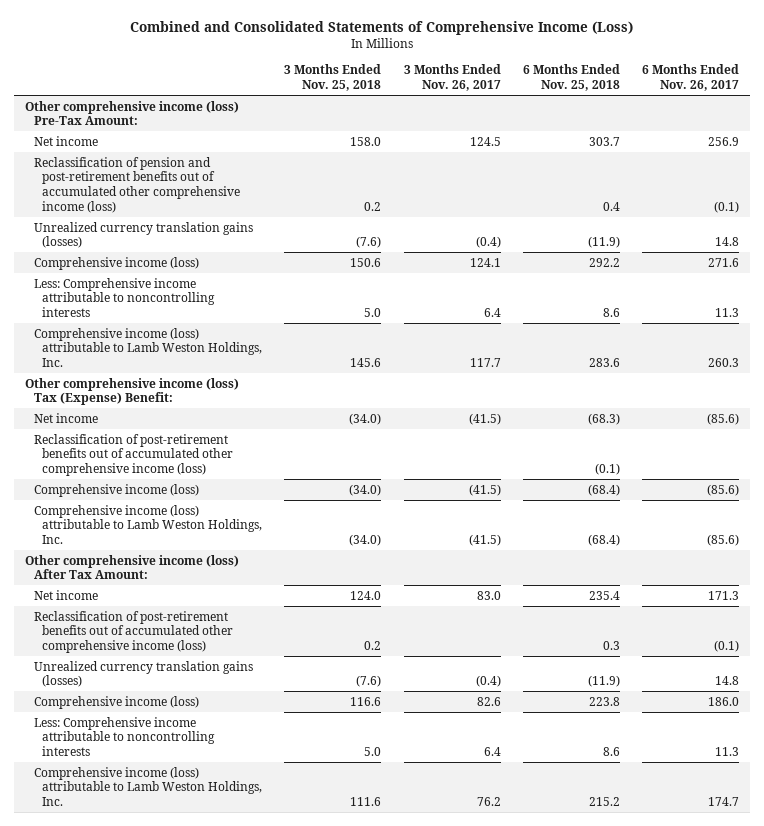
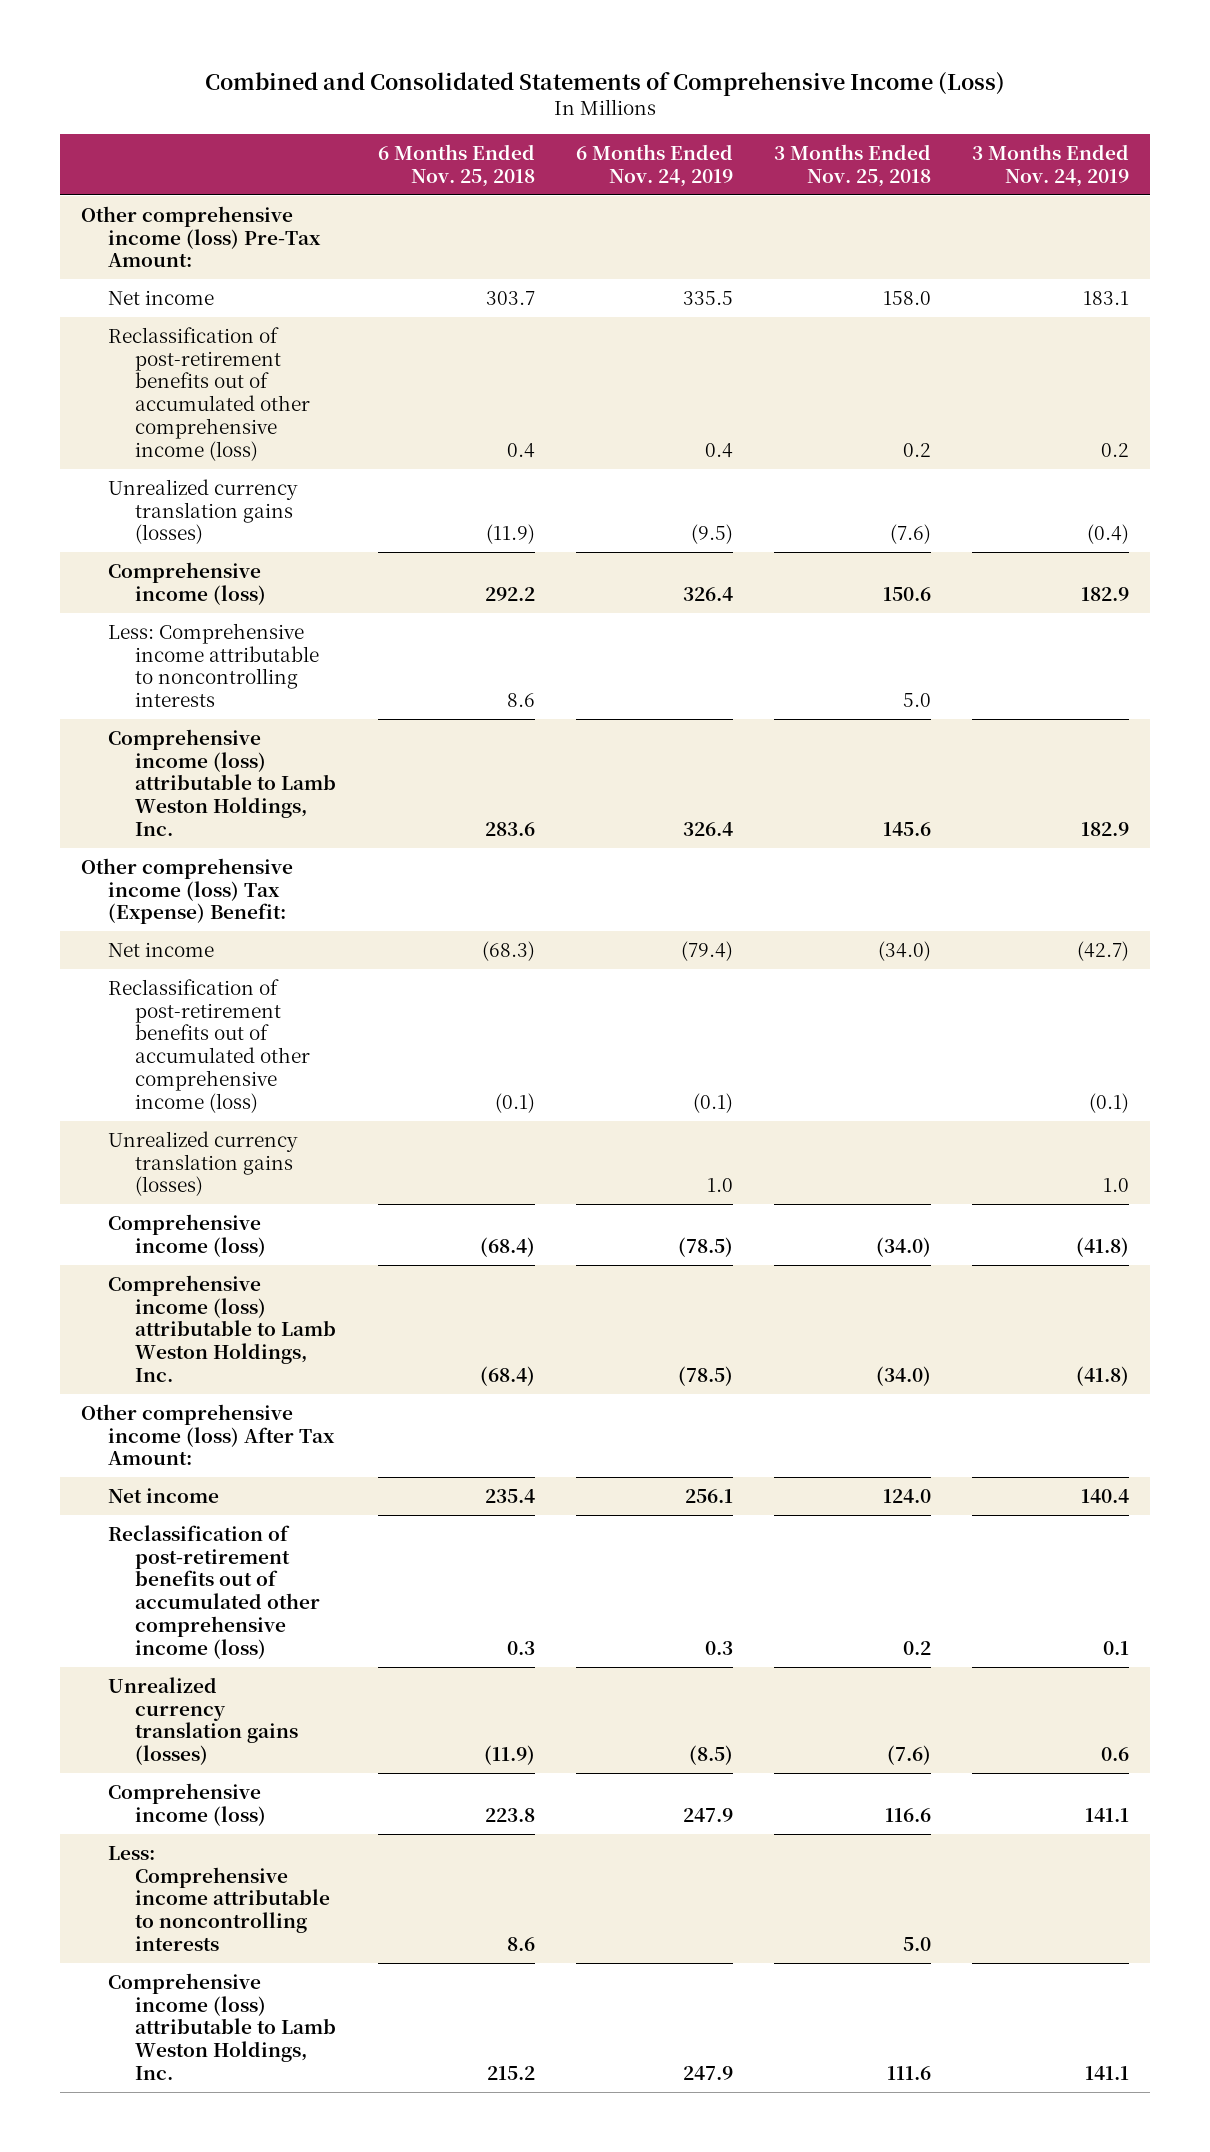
[403,64,501,92] 3 Months Ended Nov. 26, 2017 -> none
[642,64,740,92] 6 Months Ended Nov. 26, 2017 -> none
none -> [575,143,733,187] 6 Months Ended Nov. 24, 2019
none -> [972,143,1130,187] 3 Months Ended Nov. 24, 2019
[33,156,241,213] Reclassification of pension and post-retirement benefits out of accumulated other comprehensive income (loss) -> [108,326,311,461] Reclassification of post-retirement benefits out of accumulated other comprehensive income (loss)
none -> [108,1130,299,1197] Unrealized currency translation gains (losses)

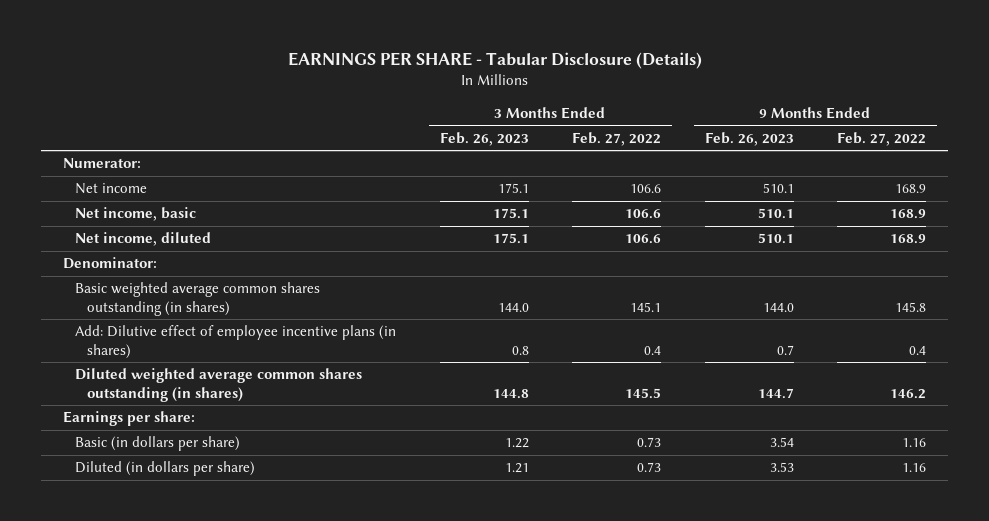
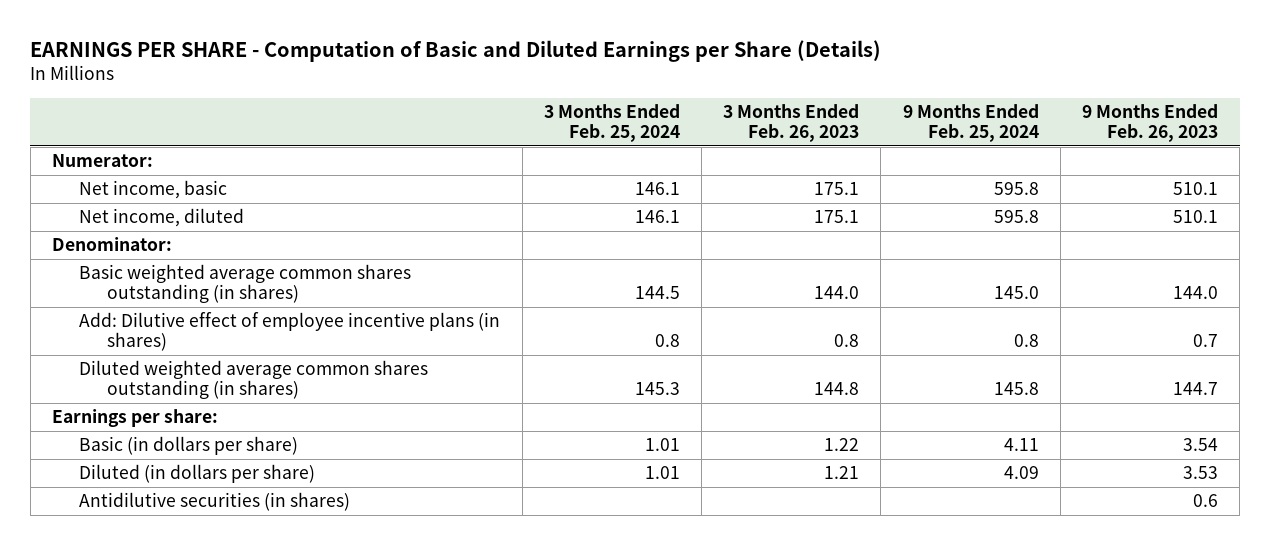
[287,51,702,69] EARNINGS PER SHARE - Tabular Disclosure (Details) -> [30,39,882,62] EARNINGS PER SHARE - Computation of Basic and Diluted Earnings per Share (Details)
[572,131,662,146] Feb. 27, 2022 -> none
[837,131,927,146] Feb. 27, 2022 -> none
none -> [543,103,680,142] 3 Months Ended Feb. 25, 2024
none -> [902,103,1039,142] 9 Months Ended Feb. 25, 2024
[74,183,147,195] Net income -> none
none -> [79,492,351,512] Antidilutive securities (in shares)

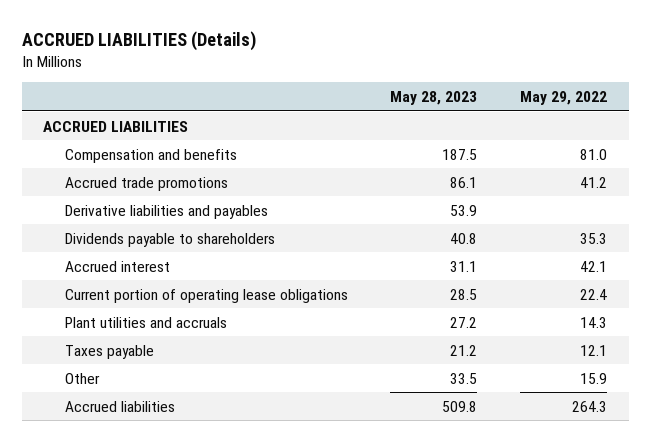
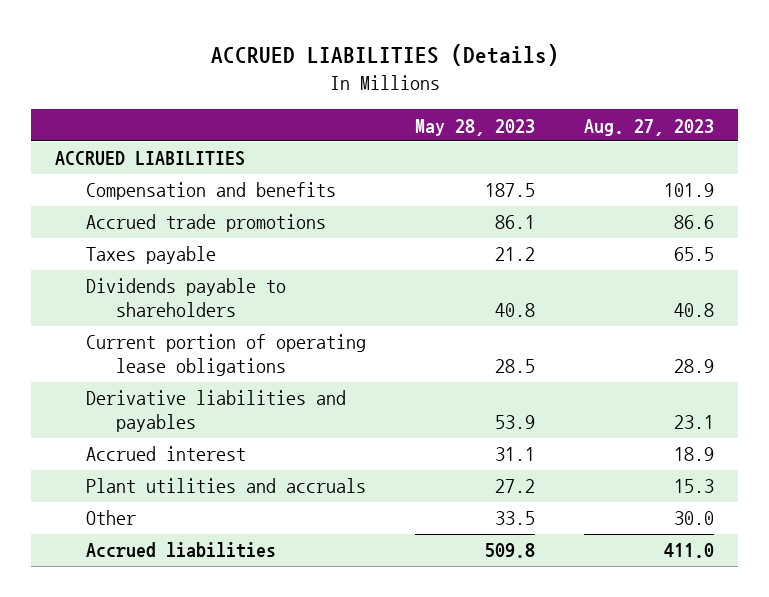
[520,91,608,106] May 29, 2022 -> none
none -> [583,118,714,136] Aug. 27, 2023
[64,344,154,359] Taxes payable -> [85,246,216,265] Taxes payable
[64,204,268,219] Derivative liabilities and payables -> [85,390,346,433] Derivative liabilities and payables
[64,260,170,272] Accrued interest -> [85,446,246,462] Accrued interest

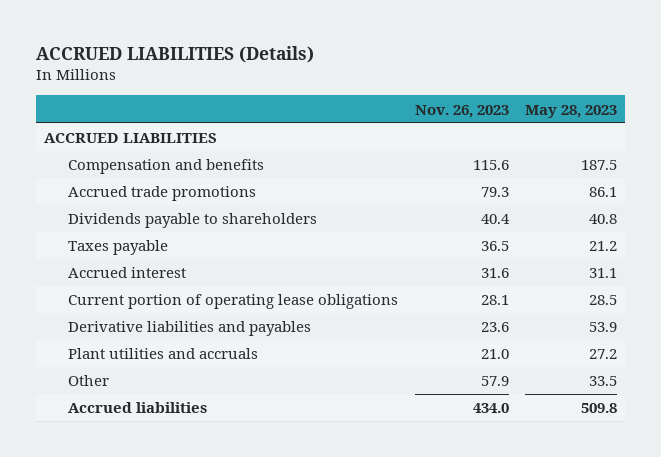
[583,118,714,136] Aug. 27, 2023 -> none
none -> [414,104,509,118] Nov. 26, 2023
[85,246,216,265] Taxes payable -> [68,240,169,256] Taxes payable
[85,446,246,462] Accrued interest -> [68,267,187,279] Accrued interest

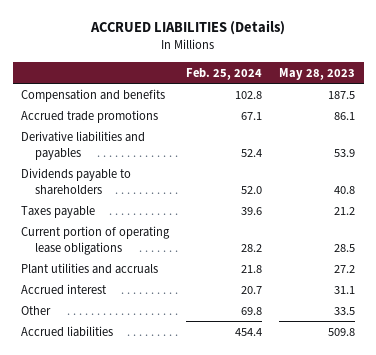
[414,104,509,118] Nov. 26, 2023 -> none
none -> [186,67,263,80] Feb. 25, 2024
[44,133,218,144] ACCRUED LIABILITIES -> none
[68,321,312,337] Derivative liabilities and payables -> [21,130,146,160] Derivative liabilities and payables
[68,267,187,279] Accrued interest -> [21,283,108,295] Accrued interest

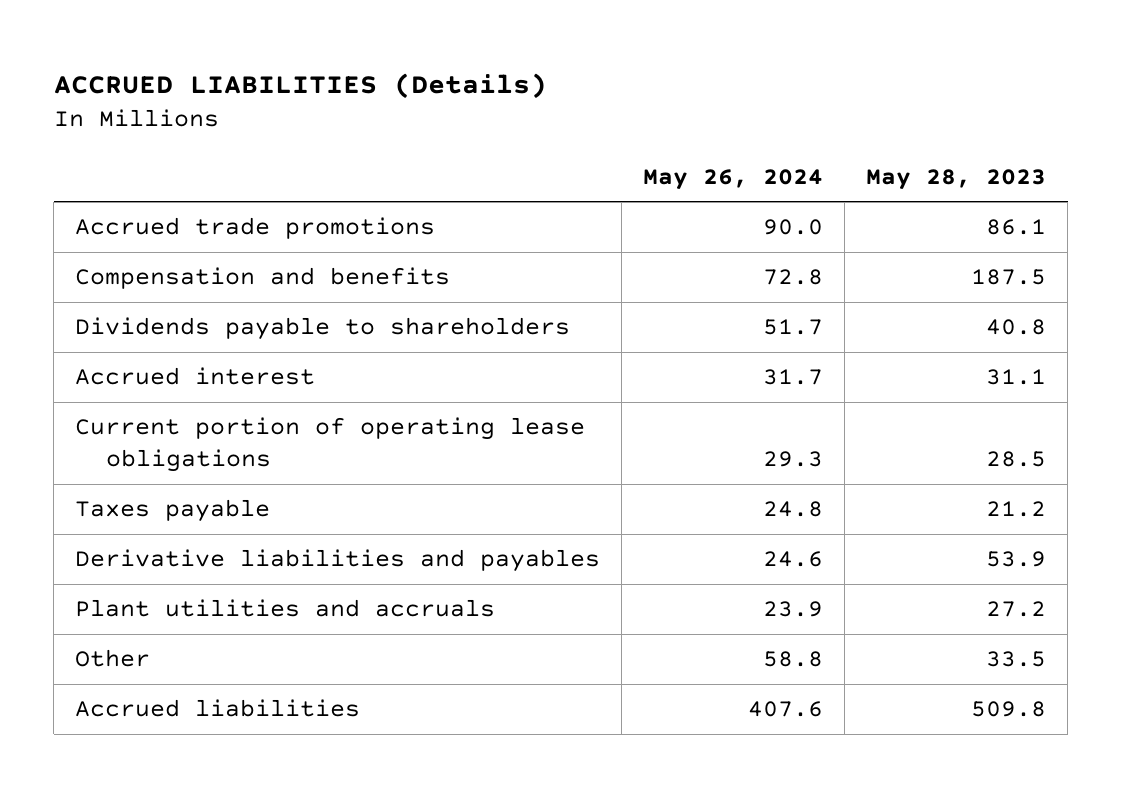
[186,67,263,80] Feb. 25, 2024 -> none
none -> [643,168,824,190] May 26, 2024
[21,88,166,102] Compensation and benefits -> [75,267,451,290] Compensation and benefits
[21,283,108,295] Accrued interest -> [75,367,316,386] Accrued interest
[21,205,96,218] Taxes payable -> [75,499,271,523] Taxes payable
[21,130,146,160] Derivative liabilities and payables -> [75,549,601,573] Derivative liabilities and payables

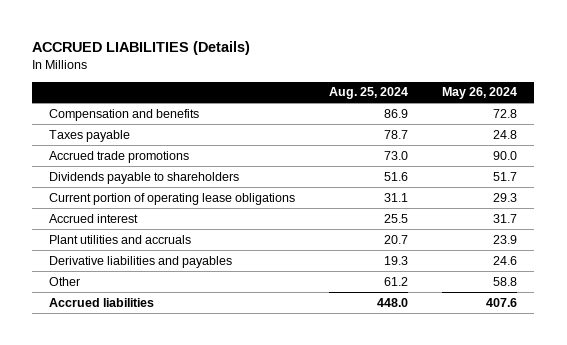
[866,168,1047,190] May 28, 2023 -> none
none -> [329,87,409,100] Aug. 25, 2024
[75,499,271,523] Taxes payable -> [49,129,131,142] Taxes payable
[75,217,436,240] Accrued trade promotions -> [49,150,190,163] Accrued trade promotions
[75,367,316,386] Accrued interest -> [49,213,139,223] Accrued interest
[75,549,601,573] Derivative liabilities and payables -> [49,255,233,268] Derivative liabilities and payables

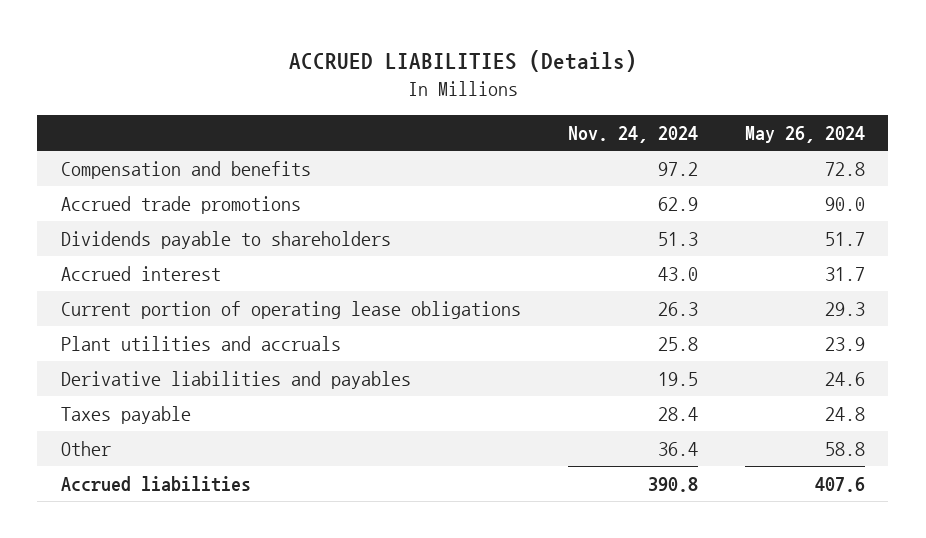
[329,87,409,100] Aug. 25, 2024 -> none
none -> [567,126,698,144] Nov. 24, 2024
[49,192,296,205] Current portion of operating lease obligations -> [60,301,521,320] Current portion of operating lease obligations
[49,129,131,142] Taxes payable -> [60,406,191,425] Taxes payable

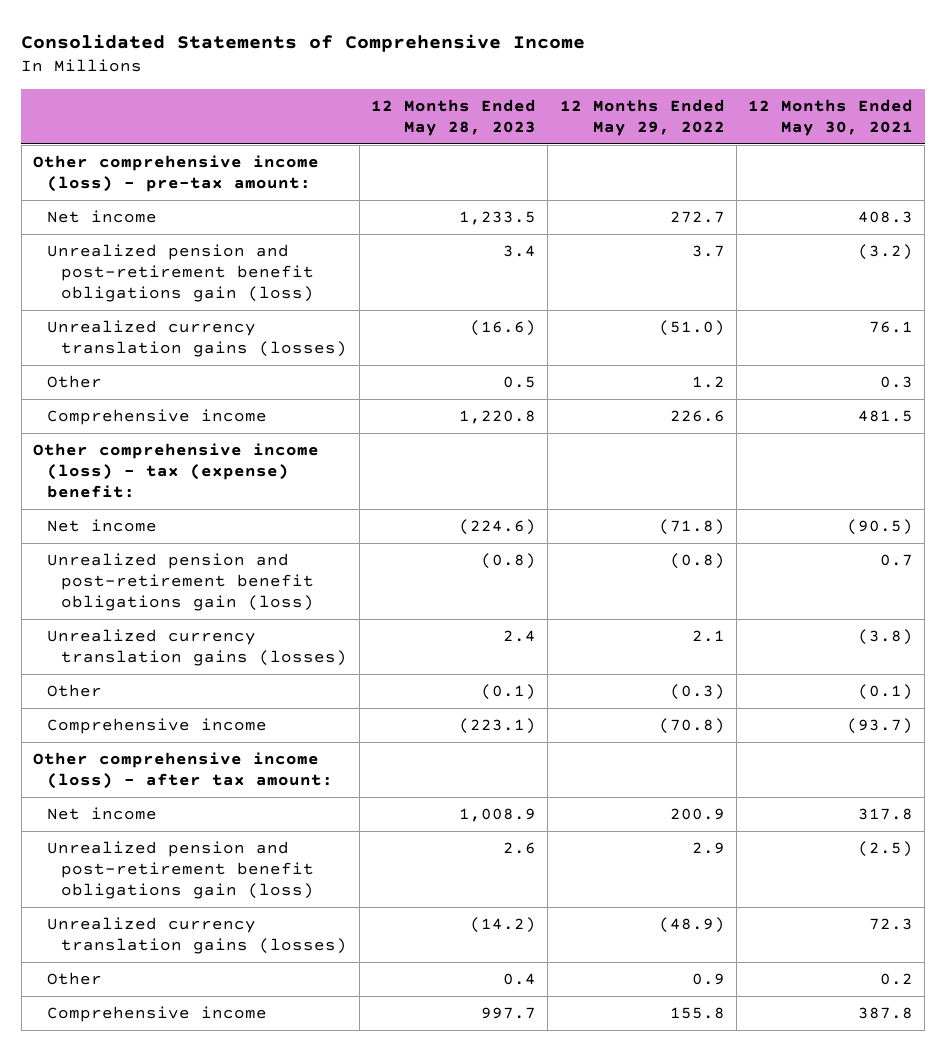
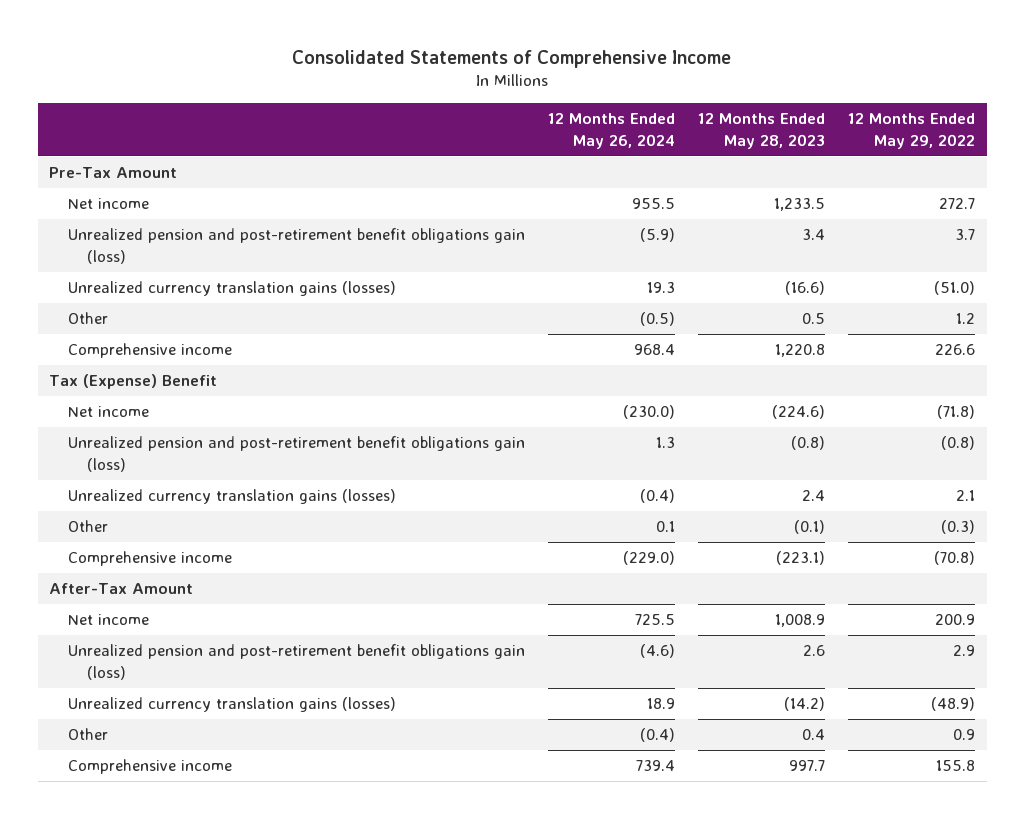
[748,98,914,136] 12 Months Ended May 30, 2021 -> none
none -> [548,113,676,149] 12 Months Ended May 26, 2024
[33,155,320,192] Other comprehensive income (loss) - pre-tax amount: -> [49,167,178,179] Pre-Tax Amount
[33,443,320,498] Other comprehensive income (loss) - tax (expense) benefit: -> [49,374,218,390] Tax (Expense) Benefit
[33,752,334,789] Other comprehensive income (loss) - after tax amount: -> [49,583,194,595] After-Tax Amount

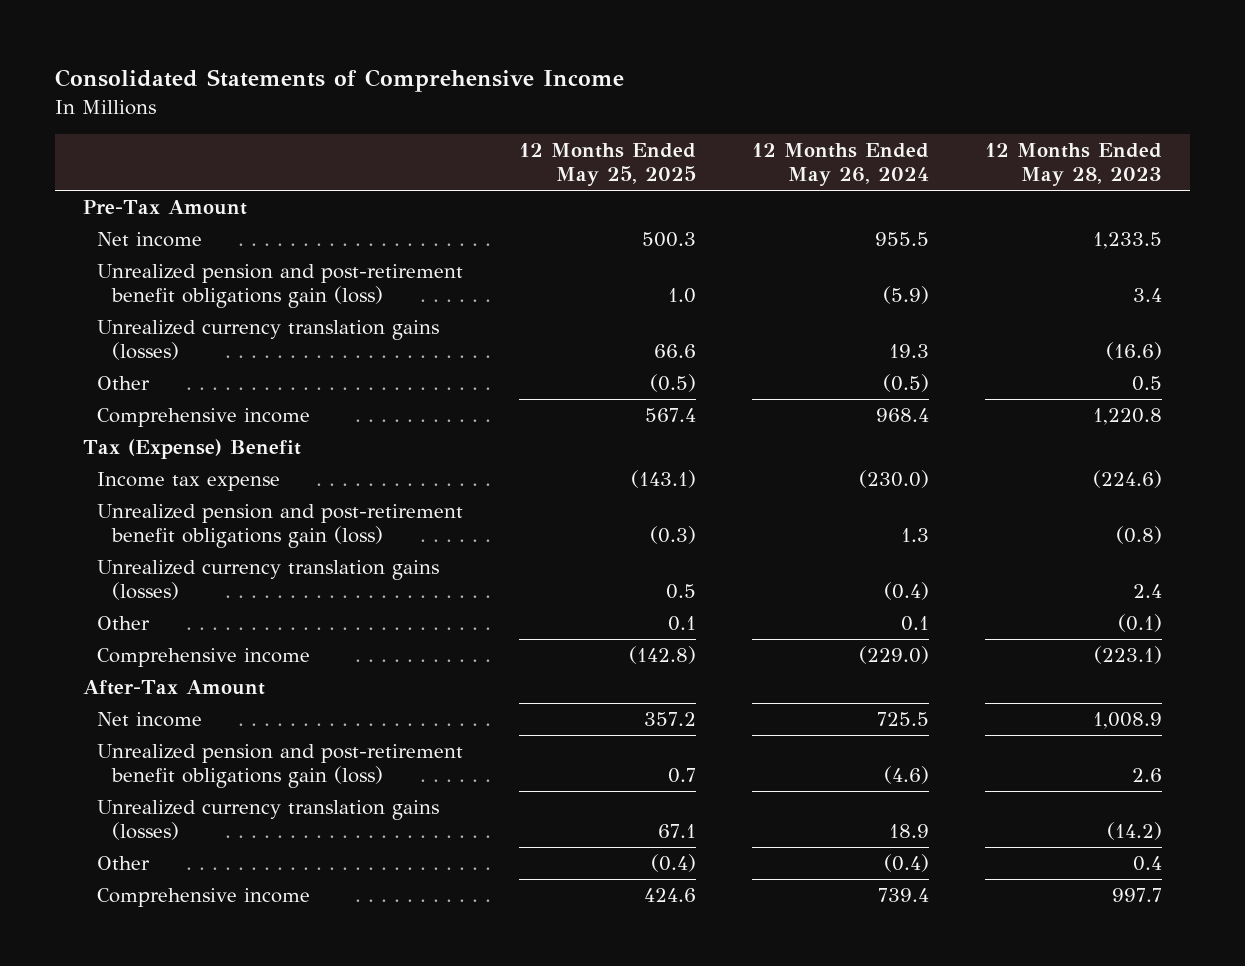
[848,113,976,149] 12 Months Ended May 29, 2022 -> none
none -> [519,143,697,187] 12 Months Ended May 25, 2025
[68,406,150,418] Net income -> [97,471,281,491] Income tax expense

